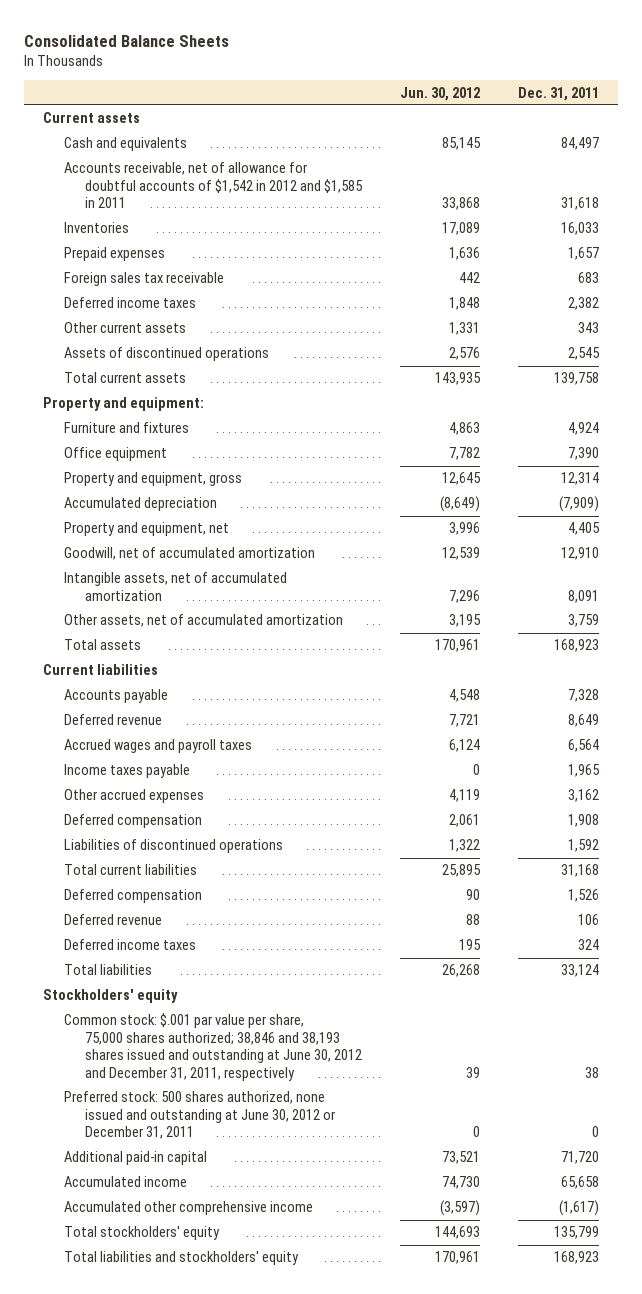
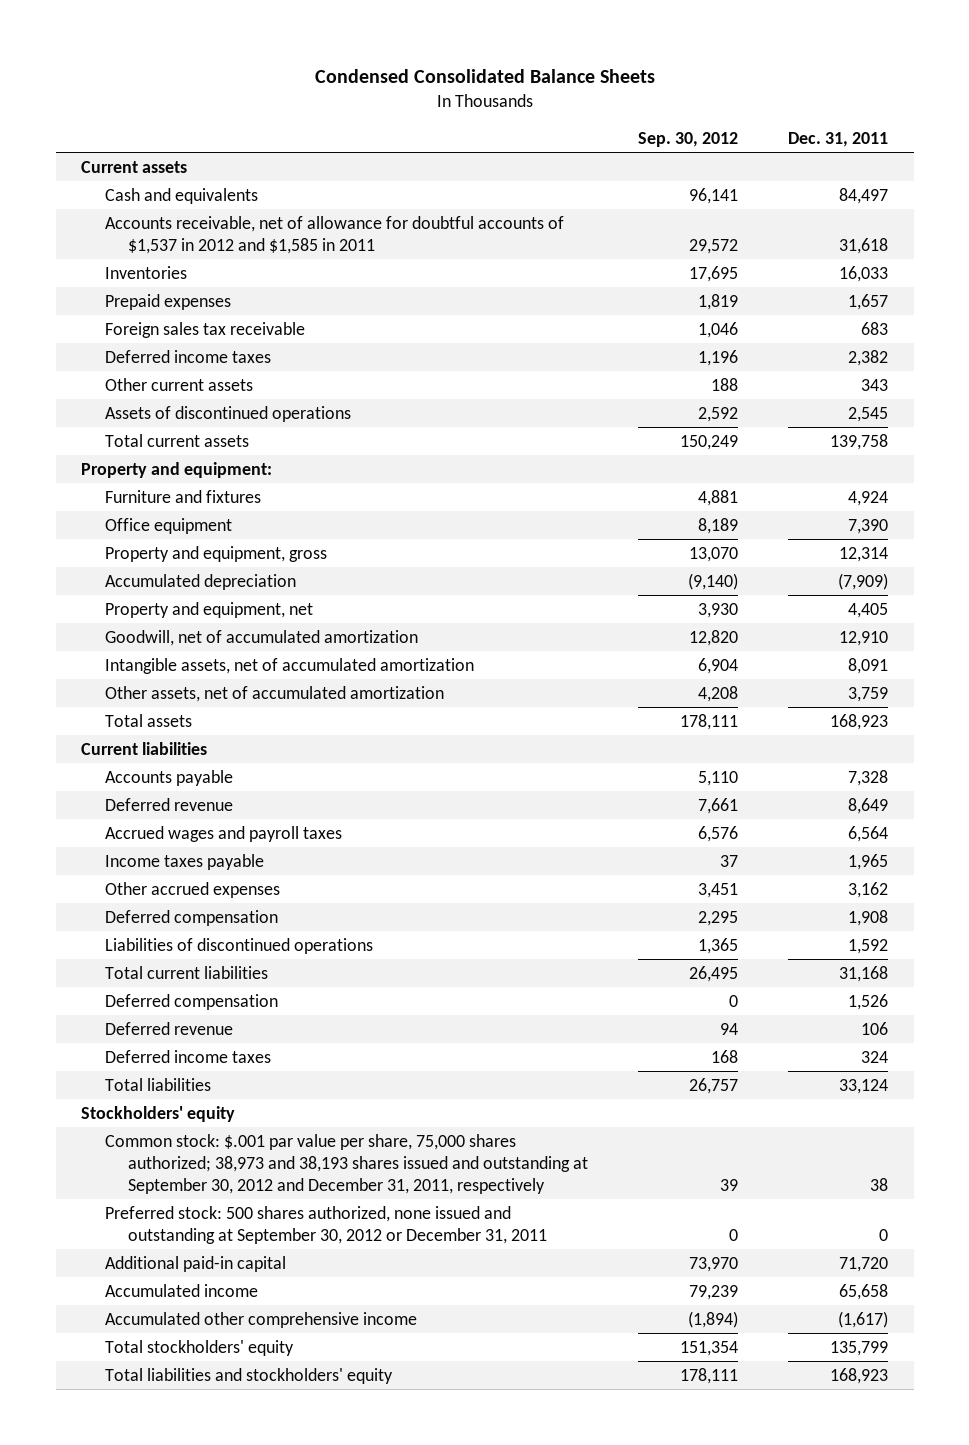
[24,34,230,47] Consolidated Balance Sheets -> [314,69,655,84] Condensed Consolidated Balance Sheets
[399,86,480,101] Jun. 30, 2012 -> none
none -> [638,131,739,147] Sep. 30, 2012
[64,162,363,209] Accounts receivable, net of allowance for doubtful accounts of $1,542 in 2012 and $1,585 in 2011 -> [104,215,564,254] Accounts receivable, net of allowance for doubtful accounts of $1,537 in 2012 and $1,585 in 2011
[64,1013,362,1081] Common stock: $.001 par value per share, 75,000 shares authorized; 38,846 and 38,193 shares issued and outstanding at June 30, 2012 and December 31, 2011, respectively -> [104,1133,589,1195] Common stock: $.001 par value per share, 75,000 shares authorized; 38,973 and 38,193 shares issued and outstanding at September 30, 2012 and December 31, 2011, respectively
[64,1091,335,1140] Preferred stock: 500 shares authorized, none issued and outstanding at June 30, 2012 or December 31, 2011 -> [104,1205,548,1244] Preferred stock: 500 shares authorized, none issued and outstanding at September 30, 2012 or December 31, 2011

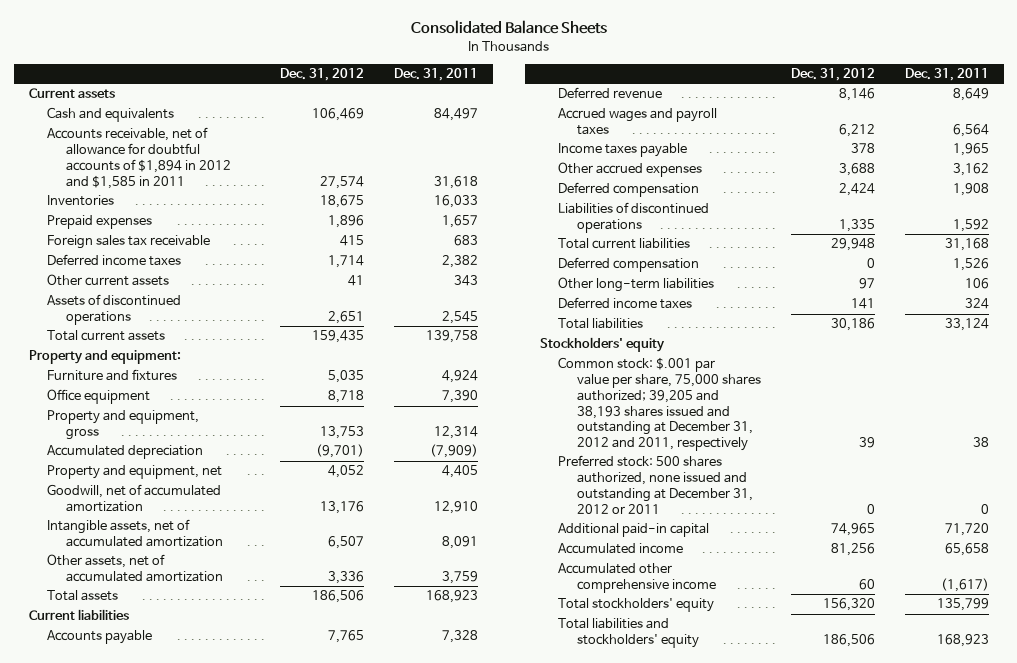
[314,69,655,84] Condensed Consolidated Balance Sheets -> [410,20,607,35] Consolidated Balance Sheets
[638,131,739,147] Sep. 30, 2012 -> none
none -> [279,67,364,81] Dec. 31, 2012
[104,215,564,254] Accounts receivable, net of allowance for doubtful accounts of $1,537 in 2012 and $1,585 in 2011 -> [47,127,231,189] Accounts receivable, net of allowance for doubtful accounts of $1,894 in 2012 and $1,585 in 2011
[104,1021,233,1035] Deferred revenue -> none
none -> [558,277,715,293] Other long-term liabilities
[104,1133,589,1195] Common stock: $.001 par value per share, 75,000 shares authorized; 38,973 and 38,193 shares issued and outstanding at September 30, 2012 and December 31, 2011, respectively -> [558,357,761,452] Common stock: $.001 par value per share, 75,000 shares authorized; 39,205 and 38,193 shares issued and outstanding at December 31, 2012 and 2011, respectively
[104,1205,548,1244] Preferred stock: 500 shares authorized, none issued and outstanding at September 30, 2012 or December 31, 2011 -> [558,455,753,514] Preferred stock: 500 shares authorized, none issued and outstanding at December 31, 2012 or 2011

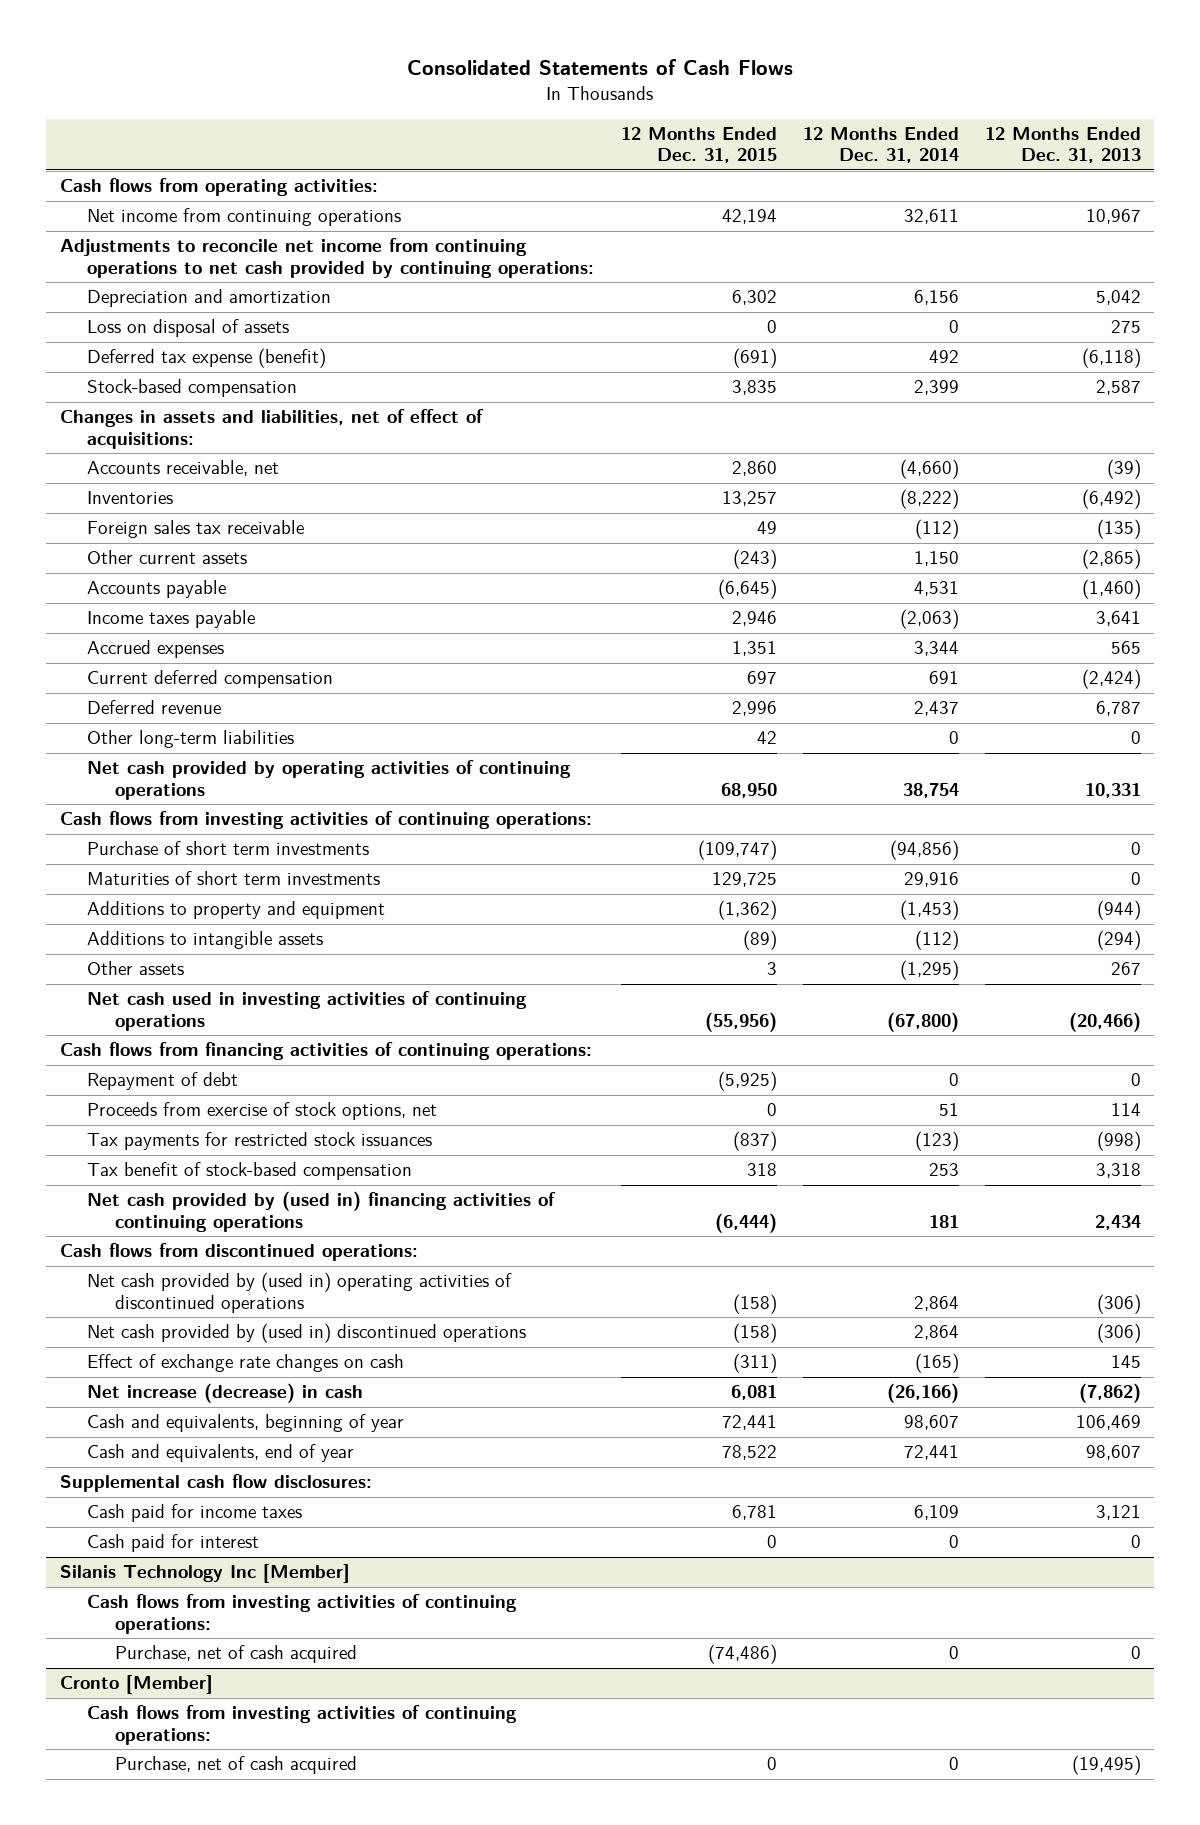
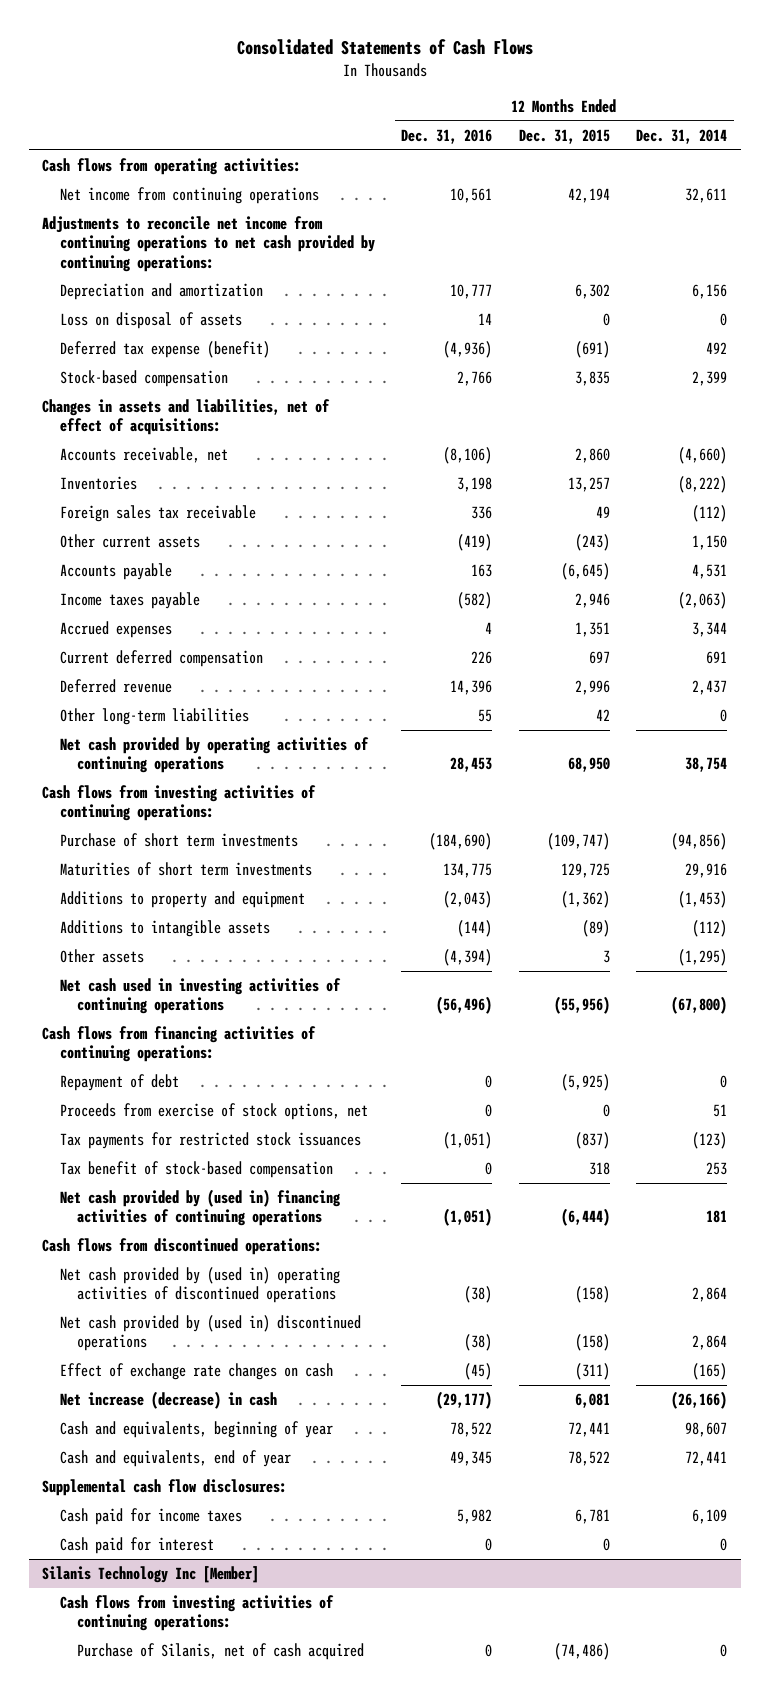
[984,126,1141,164] 12 Months Ended Dec. 31, 2013 -> none
none -> [401,128,493,144] Dec. 31, 2016
[59,1675,213,1695] Cronto [Member] -> none
[87,1705,518,1745] Cash flows from investing activities of continuing operations: -> none
[115,1756,358,1775] Purchase, net of cash acquired -> none
[115,1645,358,1664] Purchase, net of cash acquired -> [76,1643,364,1661] Purchase of Silanis, net of cash acquired

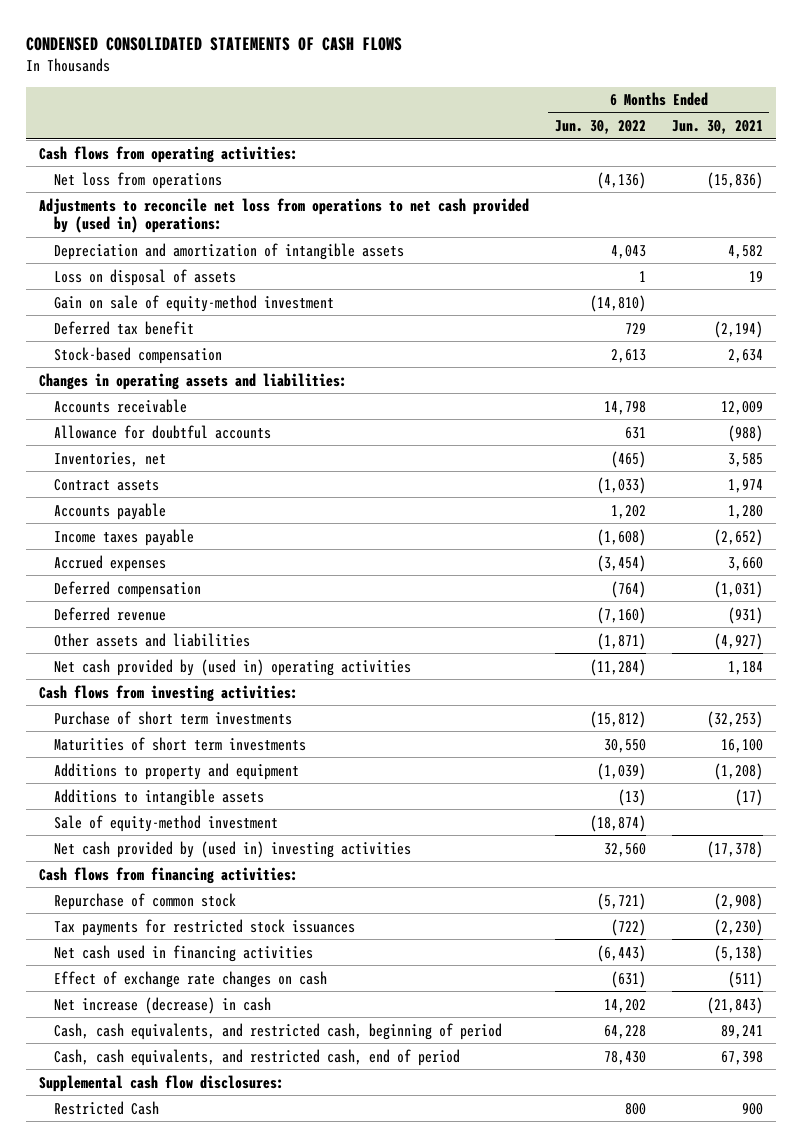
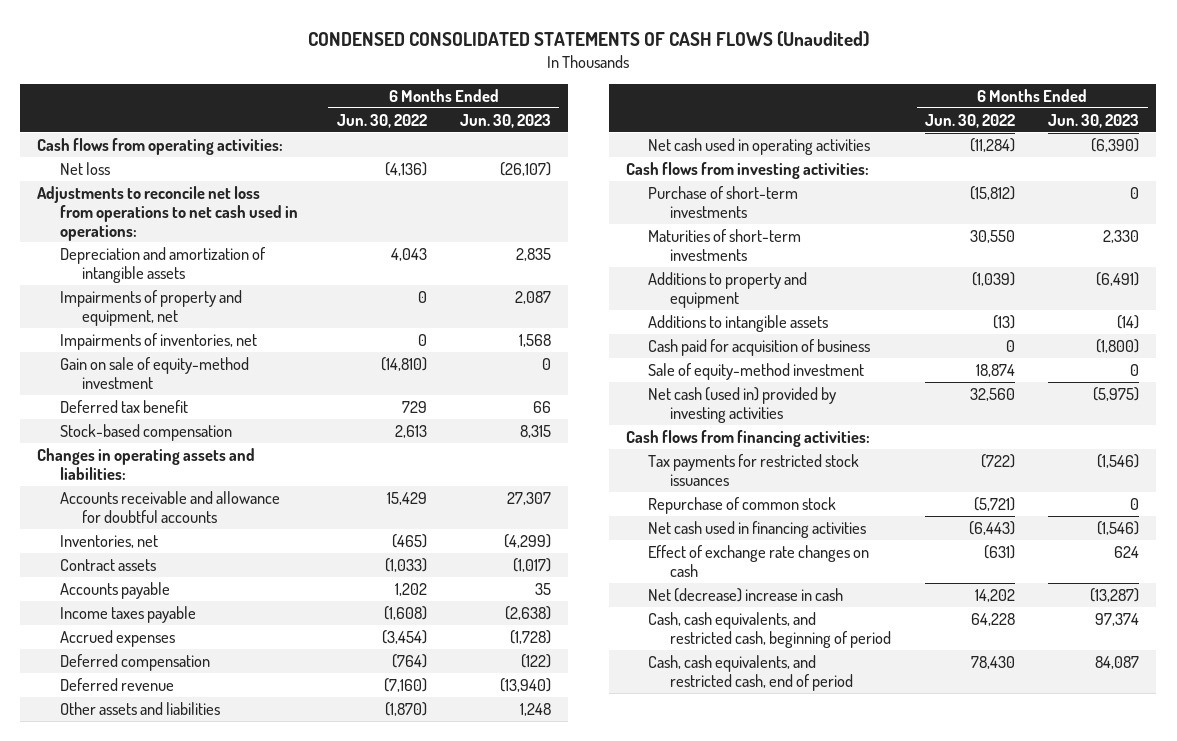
[25,36,402,51] CONDENSED CONSOLIDATED STATEMENTS OF CASH FLOWS -> [308,30,870,47] CONDENSED CONSOLIDATED STATEMENTS OF CASH FLOWS (Unaudited)
[671,120,763,135] Jun. 30, 2021 -> none
none -> [460,113,552,128] Jun. 30, 2023
[54,171,223,189] Net loss from operations -> [59,161,110,175] Net loss
[38,197,529,234] Adjustments to reconcile net loss from operations to net cash provided by (used in) operations: -> [37,185,298,241] Adjustments to reconcile net loss from operations to net cash used in operations:
[54,268,237,286] Loss on disposal of assets -> none
none -> [59,289,242,326] Impairments of property and equipment, net
none -> [59,332,257,350] Impairments of inventories, net
[54,424,272,439] Allowance for doubtful accounts -> none
[54,398,188,413] Accounts receivable -> [59,490,280,523] Accounts receivable and allowance for doubtful accounts
[603,400,646,415] 14,798 -> [386,491,427,505] 15,429
[596,632,646,650] (1,871) -> [384,701,427,716] (1,870)
[54,658,412,676] Net cash provided by (used in) operating activities -> [647,137,870,155] Net cash used in operating activities
[54,710,293,725] Purchase of short term investments -> [647,185,798,218] Purchase of short-term investments
[54,736,307,751] Maturities of short term investments -> [647,228,801,261] Maturities of short-term investments
none -> [647,338,870,356] Cash paid for acquisition of business
[589,814,646,832] (18,874) -> [975,363,1015,377] 18,874
[54,840,412,858] Net cash provided by (used in) investing activities -> [647,386,836,423] Net cash (used in) provided by investing activities
[54,892,237,910] Repurchase of common stock -> [647,496,836,514] Repurchase of common stock
[54,996,272,1014] Net increase (decrease) in cash -> [647,587,843,602] Net (decrease) increase in cash
[38,1074,284,1092] Supplemental cash flow disclosures: -> none
[54,1100,160,1115] Restricted Cash -> none

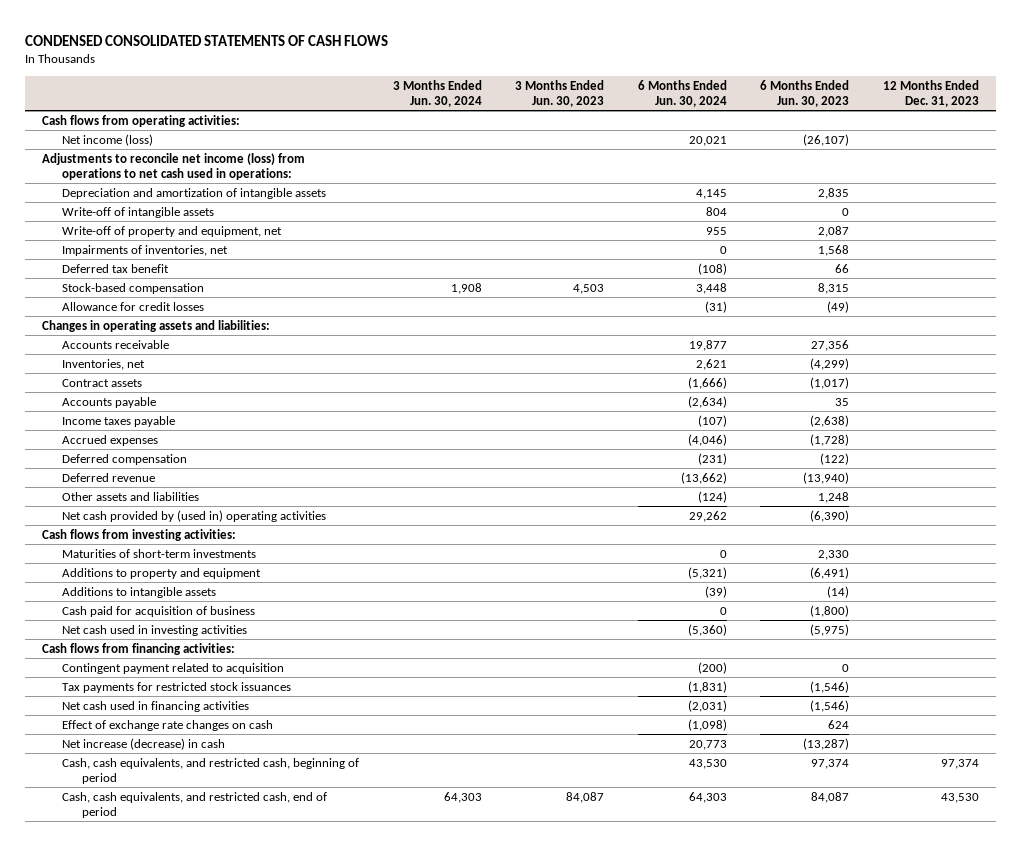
[308,30,870,47] CONDENSED CONSOLIDATED STATEMENTS OF CASH FLOWS (Unaudited) -> [25,34,389,46] CONDENSED CONSOLIDATED STATEMENTS OF CASH FLOWS
[336,113,427,128] Jun. 30, 2022 -> none
none -> [392,79,482,107] 3 Months Ended Jun. 30, 2024
none -> [515,79,605,107] 3 Months Ended Jun. 30, 2023
none -> [637,79,727,107] 6 Months Ended Jun. 30, 2024
none -> [883,79,980,107] 12 Months Ended Dec. 31, 2023
[59,161,110,175] Net loss -> [62,133,154,146] Net income (loss)
[37,185,298,241] Adjustments to reconcile net loss from operations to net cash used in operations: -> [42,152,306,181] Adjustments to reconcile net income (loss) from operations to net cash used in operations:
none -> [62,206,215,218] Write-off of intangible assets
[59,289,242,326] Impairments of property and equipment, net -> [62,225,283,237] Write-off of property and equipment, net
[59,356,249,389] Gain on sale of equity-method investment -> none
none -> [62,301,205,311] Allowance for credit losses
[59,490,280,523] Accounts receivable and allowance for doubtful accounts -> [62,339,170,349] Accounts receivable
[507,491,552,505] 27,307 -> [811,339,850,351] 27,356
[647,137,870,155] Net cash used in operating activities -> [62,509,327,522] Net cash provided by (used in) operating activities
[647,185,798,218] Purchase of short-term investments -> none
[647,362,864,380] Sale of equity-method investment -> none
[647,386,836,423] Net cash (used in) provided by investing activities -> [62,624,248,636] Net cash used in investing activities
none -> [62,662,285,674] Contingent payment related to acquisition
[647,496,836,514] Repurchase of common stock -> none
[647,587,843,602] Net (decrease) increase in cash -> [62,737,226,750] Net increase (decrease) in cash

